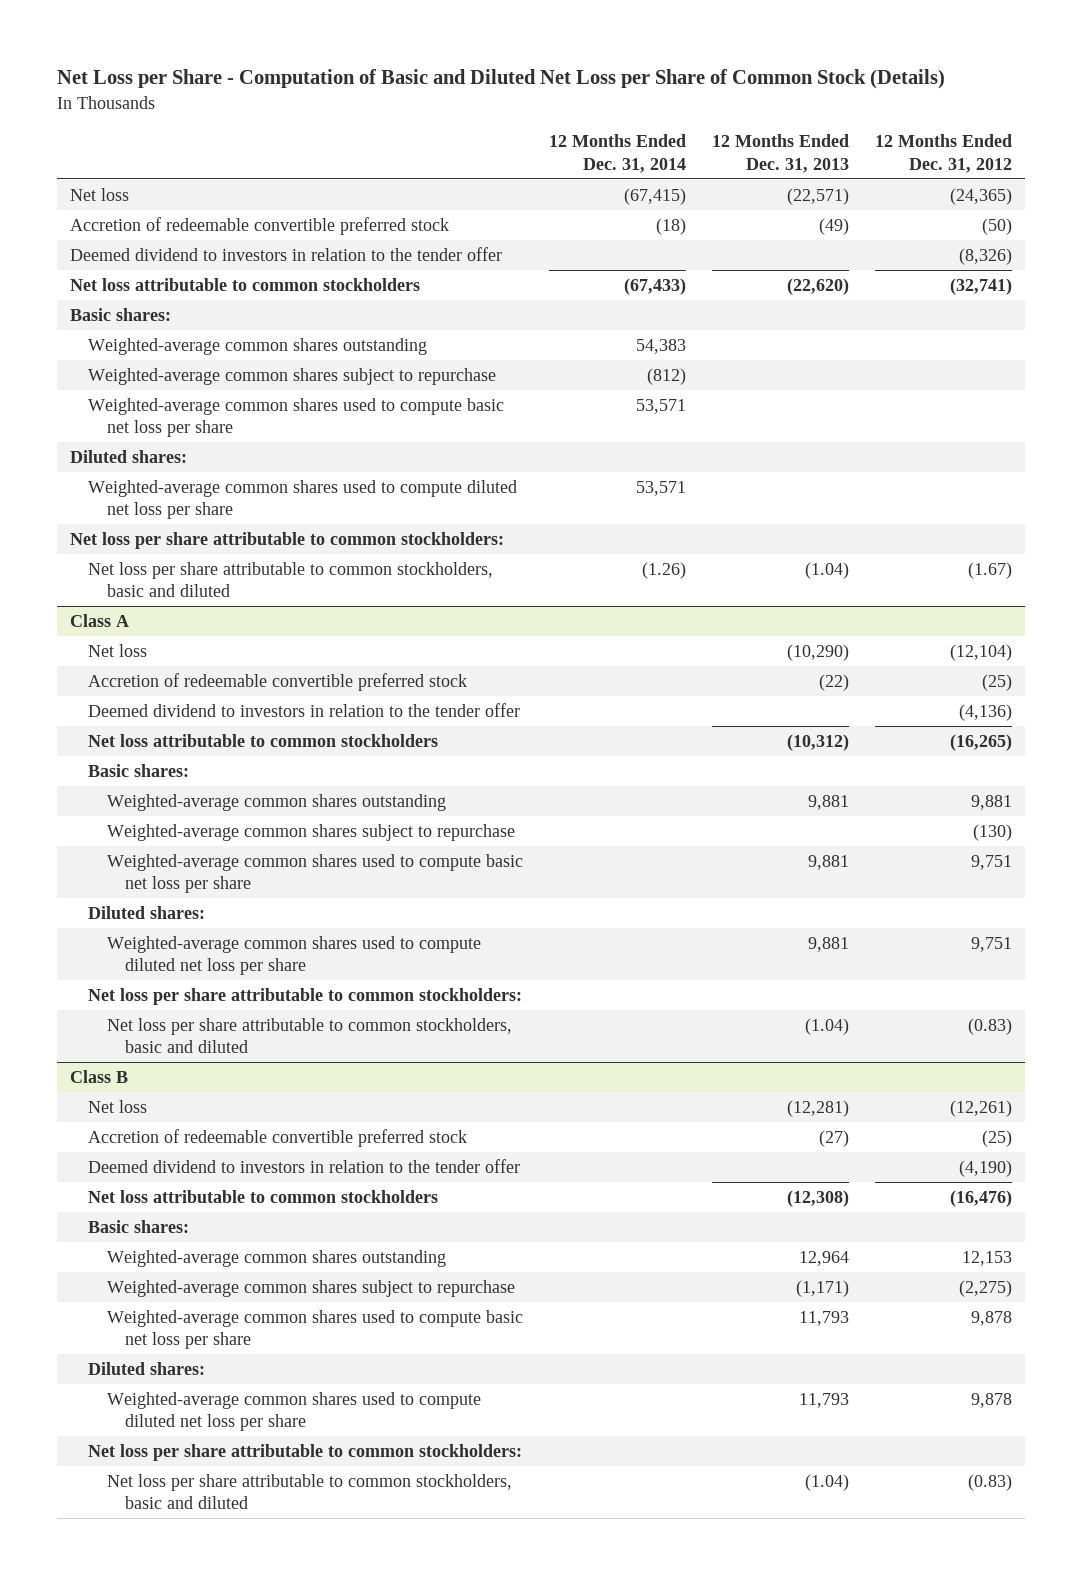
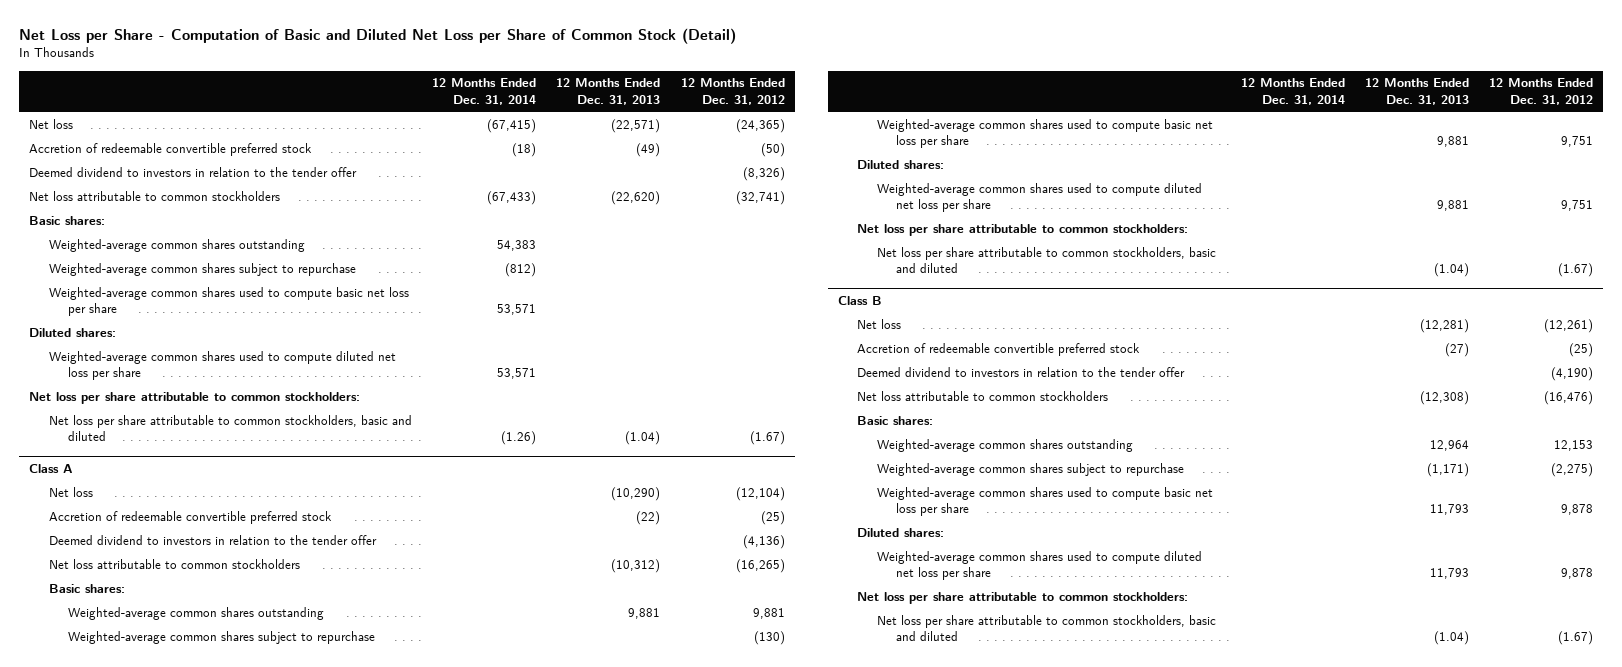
[56,69,945,90] Net Loss per Share - Computation of Basic and Diluted Net Loss per Share of Common Stock (Details) -> [19,27,737,44] Net Loss per Share - Computation of Basic and Diluted Net Loss per Share of Common Stock (Detail)
[967,1017,1012,1035] (0.83) -> [1558,262,1594,277] (1.67)
[967,1473,1012,1491] (0.83) -> [1558,630,1594,645] (1.67)

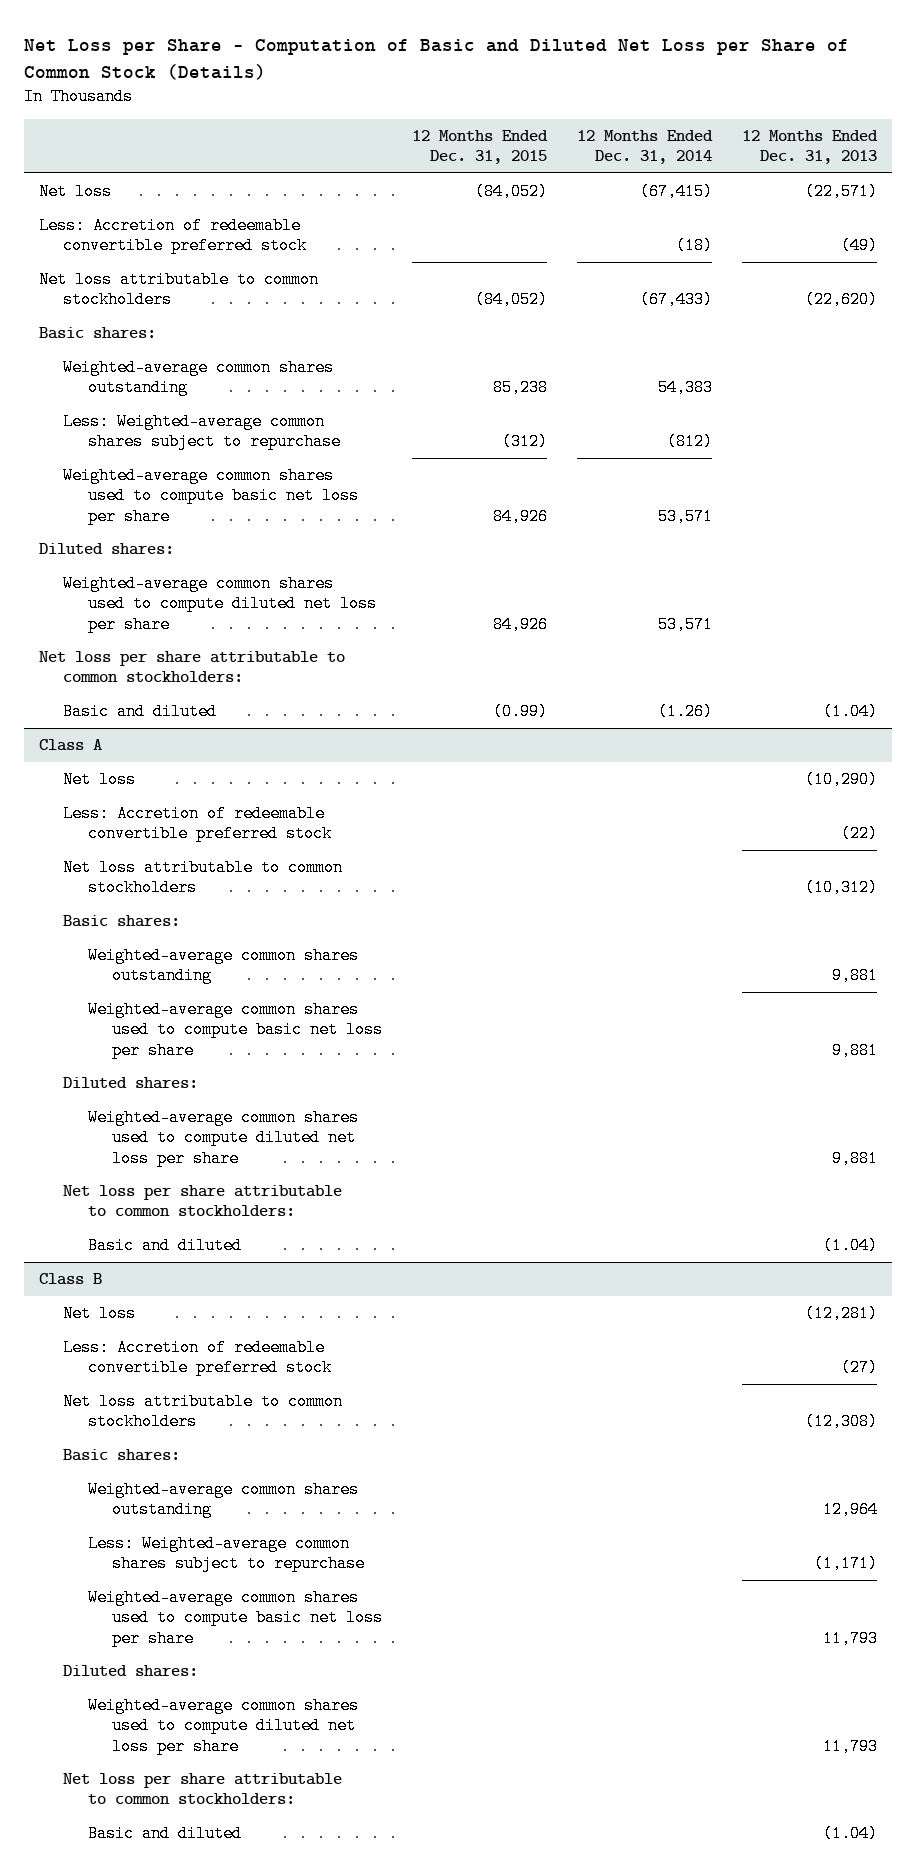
[19,27,737,44] Net Loss per Share - Computation of Basic and Diluted Net Loss per Share of Common Stock (Detail) -> [23,38,849,80] Net Loss per Share - Computation of Basic and Diluted Net Loss per Share of Common Stock (Details)
[680,78,785,105] 12 Months Ended Dec. 31, 2012 -> none
none -> [412,130,549,165] 12 Months Ended Dec. 31, 2015
[29,166,358,177] Deemed dividend to investors in relation to the tender offer -> none
[29,142,313,156] Accretion of redeemable convertible preferred stock -> [38,217,308,255] Less: Accretion of redeemable convertible preferred stock
[48,262,356,276] Weighted-average common shares subject to repurchase -> [63,413,341,451] Less: Weighted-average common shares subject to repurchase
[48,414,412,441] Net loss per share attributable to common stockholders, basic and diluted -> [63,703,218,721] Basic and diluted
[48,534,377,545] Deemed dividend to investors in relation to the tender offer -> none
[48,510,332,524] Accretion of redeemable convertible preferred stock -> [63,805,332,843] Less: Accretion of redeemable convertible preferred stock
[68,630,376,644] Weighted-average common shares subject to repurchase -> none
[876,246,1216,273] Net loss per share attributable to common stockholders, basic and diluted -> [87,1237,242,1255] Basic and diluted
[857,366,1186,377] Deemed dividend to investors in relation to the tender offer -> none
[857,342,1141,356] Accretion of redeemable convertible preferred stock -> [63,1339,332,1377] Less: Accretion of redeemable convertible preferred stock
[876,462,1184,476] Weighted-average common shares subject to repurchase -> [87,1535,366,1573] Less: Weighted-average common shares subject to repurchase
[876,614,1216,641] Net loss per share attributable to common stockholders, basic and diluted -> [87,1825,242,1843] Basic and diluted

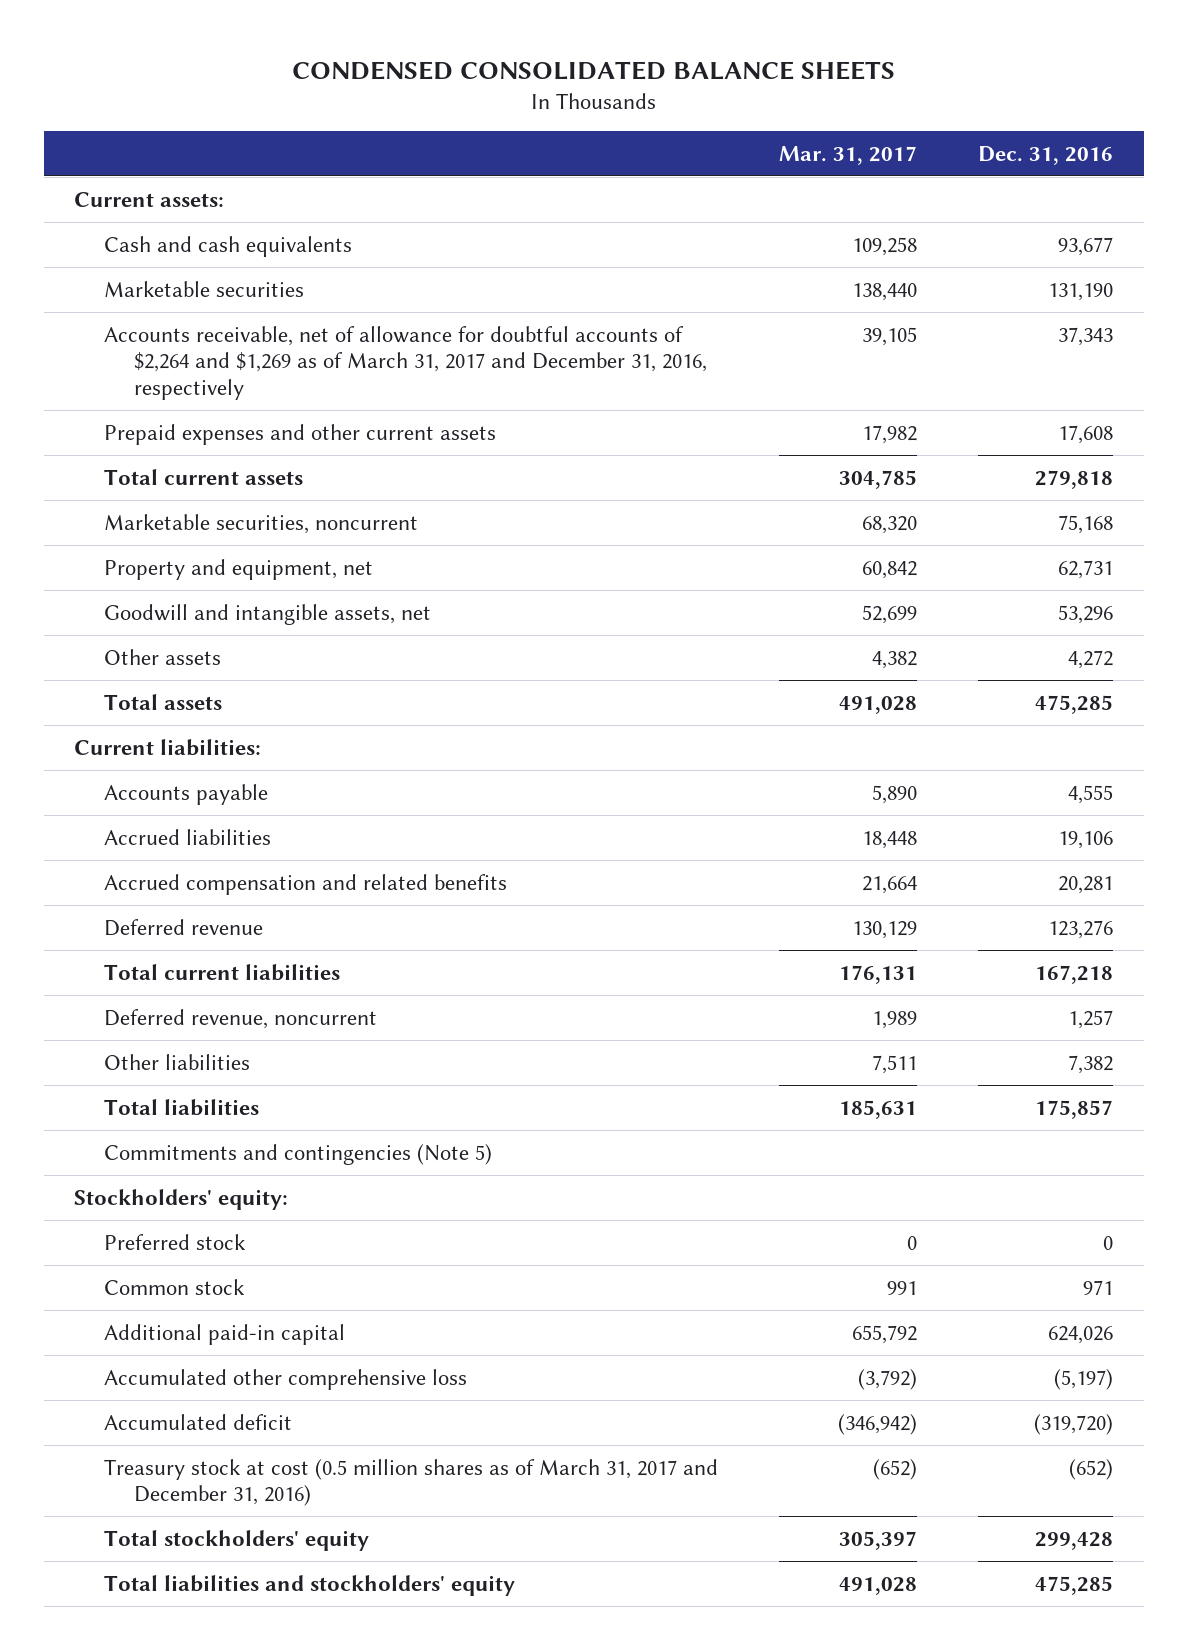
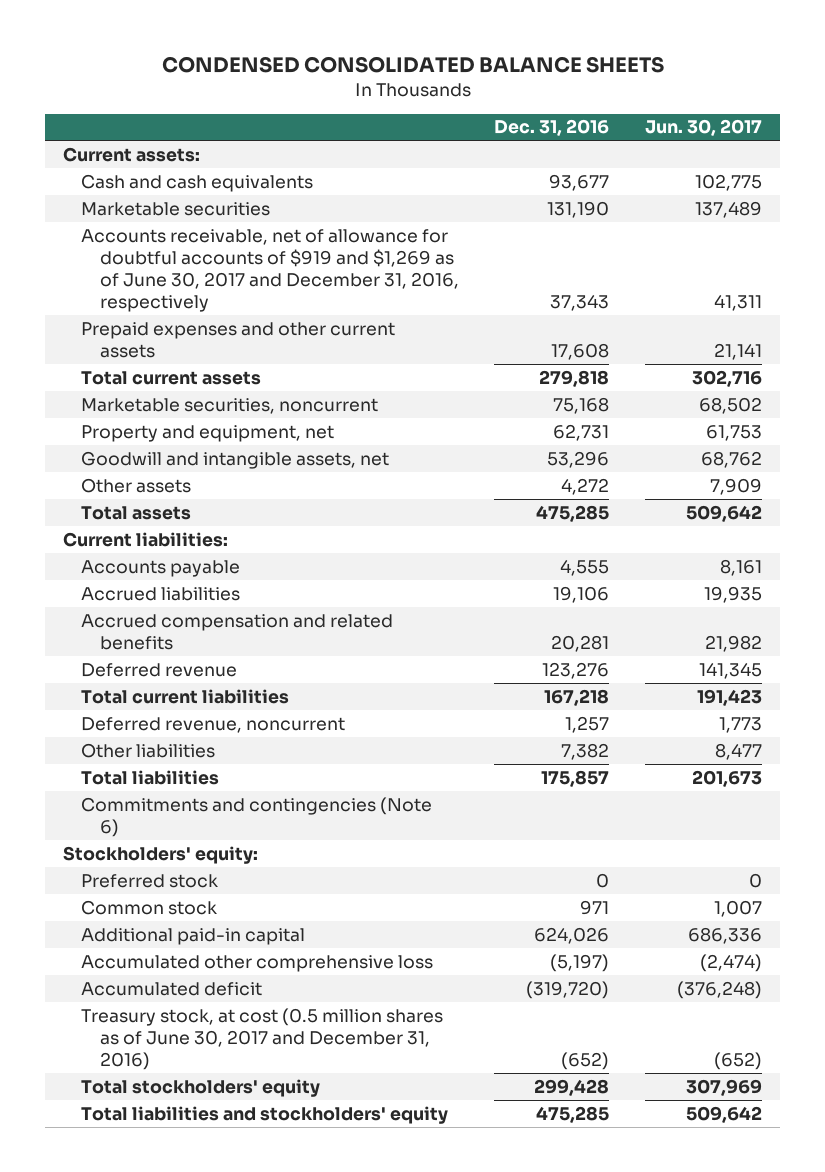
[779,145,918,165] Mar. 31, 2017 -> none
none -> [645,119,763,137] Jun. 30, 2017
[104,325,707,400] Accounts receivable, net of allowance for doubtful accounts of $2,264 and $1,269 as of March 31, 2017 and December 31, 2016, respectively -> [81,228,459,313] Accounts receivable, net of allowance for doubtful accounts of $919 and $1,269 as of June 30, 2017 and December 31, 2016, respectively
[104,1143,493,1165] Commitments and contingencies (Note 5) -> [81,796,433,837] Commitments and contingencies (Note 6)
[104,1458,719,1507] Treasury stock at cost (0.5 million shares as of March 31, 2017 and December 31, 2016) -> [81,1007,444,1071] Treasury stock, at cost (0.5 million shares as of June 30, 2017 and December 31, 2016)

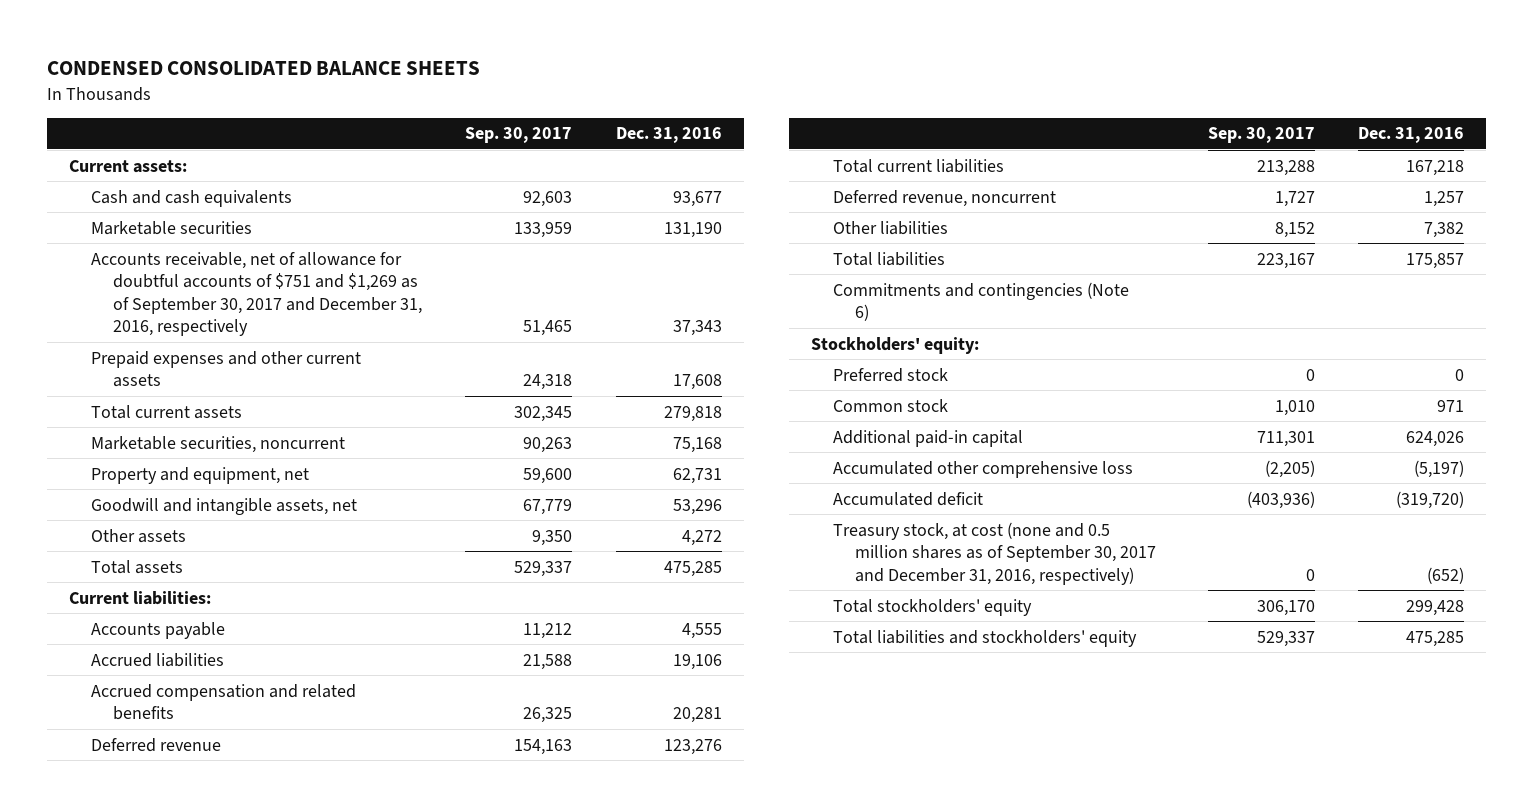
[645,119,763,137] Jun. 30, 2017 -> none
none -> [465,127,573,144] Sep. 30, 2017
[81,228,459,313] Accounts receivable, net of allowance for doubtful accounts of $919 and $1,269 as of June 30, 2017 and December 31, 2016, respectively -> [90,251,422,337] Accounts receivable, net of allowance for doubtful accounts of $751 and $1,269 as of September 30, 2017 and December 31, 2016, respectively
[81,1007,444,1071] Treasury stock, at cost (0.5 million shares as of June 30, 2017 and December 31, 2016) -> [832,521,1157,585] Treasury stock, at cost (none and 0.5 million shares as of September 30, 2017 and December 31, 2016, respectively)

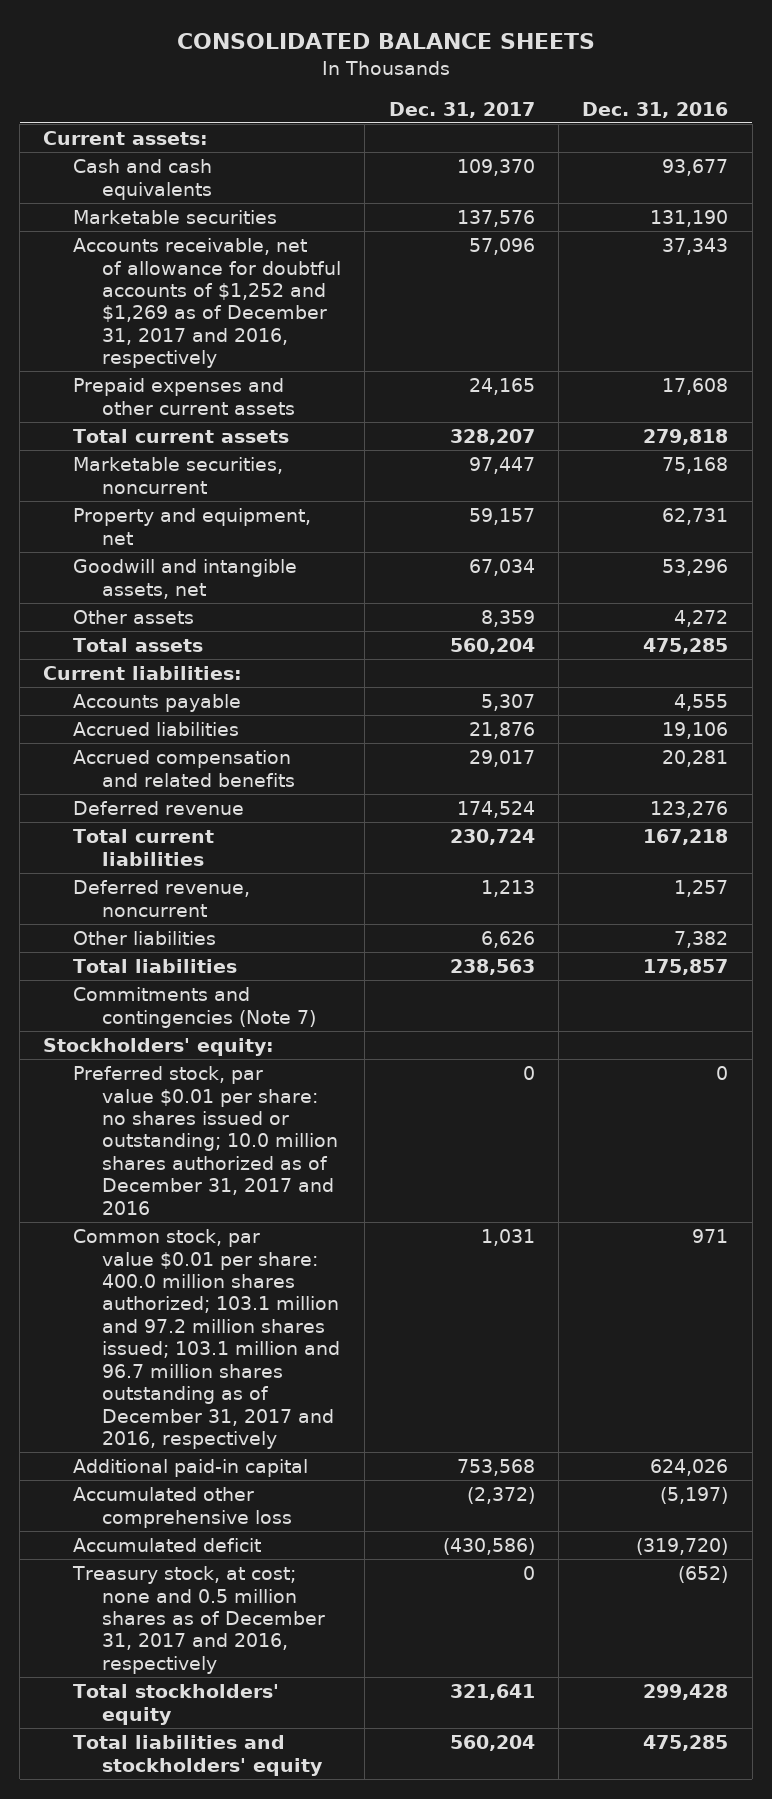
[46,60,480,75] CONDENSED CONSOLIDATED BALANCE SHEETS -> [176,33,595,50] CONSOLIDATED BALANCE SHEETS
[465,127,573,144] Sep. 30, 2017 -> none
none -> [388,101,535,118] Dec. 31, 2017
[90,251,422,337] Accounts receivable, net of allowance for doubtful accounts of $751 and $1,269 as of September 30, 2017 and December 31, 2016, respectively -> [72,238,342,369] Accounts receivable, net of allowance for doubtful accounts of $1,252 and $1,269 as of December 31, 2017 and 2016, respectively
[832,281,1129,322] Commitments and contingencies (Note 6) -> [72,987,317,1028] Commitments and contingencies (Note 7)
[832,367,948,382] Preferred stock -> [72,1066,339,1215] Preferred stock, par value $0.01 per share: no shares issued or outstanding; 10.0 million shares authorized as of December 31, 2017 and 2016
[832,398,948,412] Common stock -> [72,1229,341,1450] Common stock, par value $0.01 per share: 400.0 million shares authorized; 103.1 million and 97.2 million shares issued; 103.1 million and 96.7 million shares outstanding as of December 31, 2017 and 2016, respectively
[832,521,1157,585] Treasury stock, at cost (none and 0.5 million shares as of September 30, 2017 and December 31, 2016, respectively) -> [71,1566,326,1674] Treasury stock, at cost; none and 0.5 million shares as of December 31, 2017 and 2016, respectively

